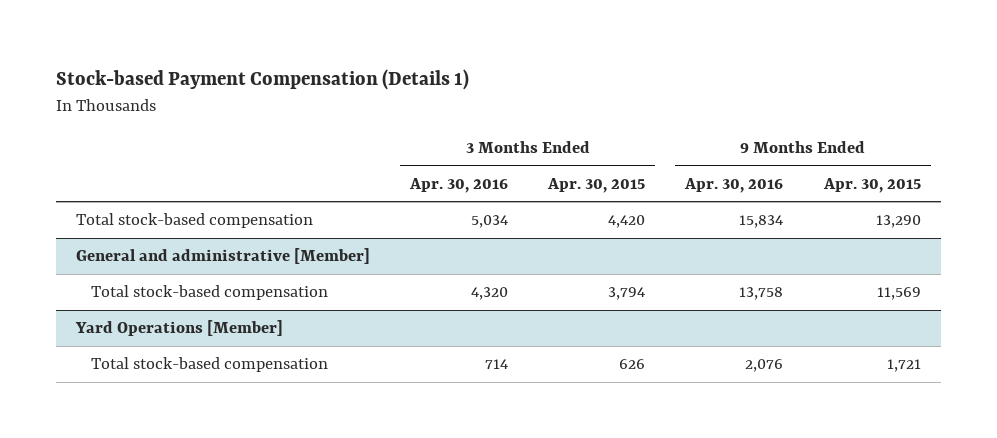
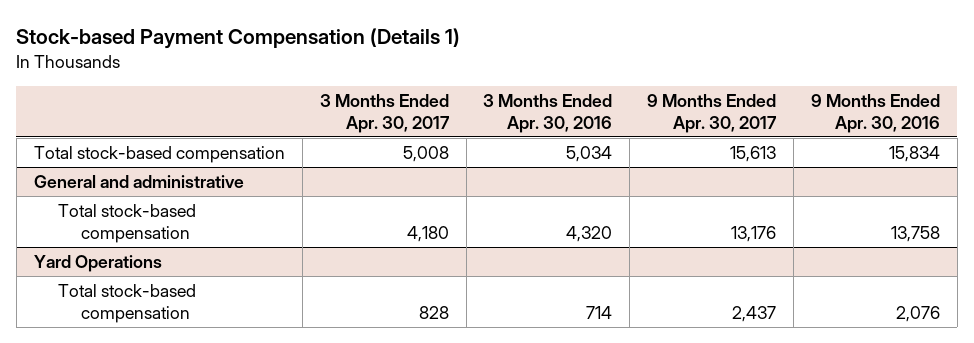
[547,177,646,193] Apr. 30, 2015 -> none
[822,177,921,193] Apr. 30, 2015 -> none
none -> [319,93,450,133] 3 Months Ended Apr. 30, 2017
none -> [647,93,778,133] 9 Months Ended Apr. 30, 2017
[75,248,370,265] General and administrative [Member] -> [33,175,244,189] General and administrative
[74,320,283,337] Yard Operations [Member] -> [33,255,162,273] Yard Operations

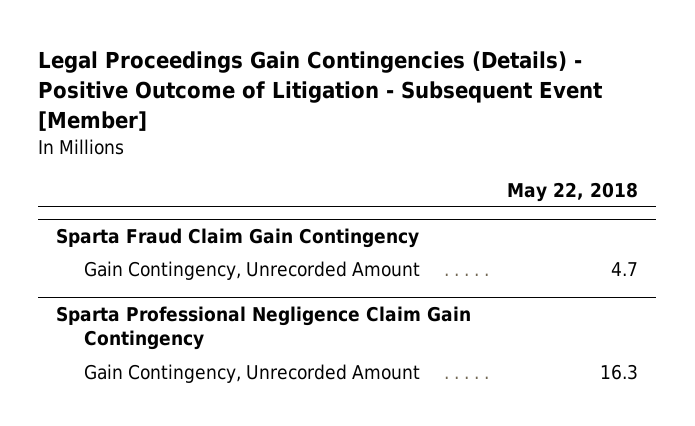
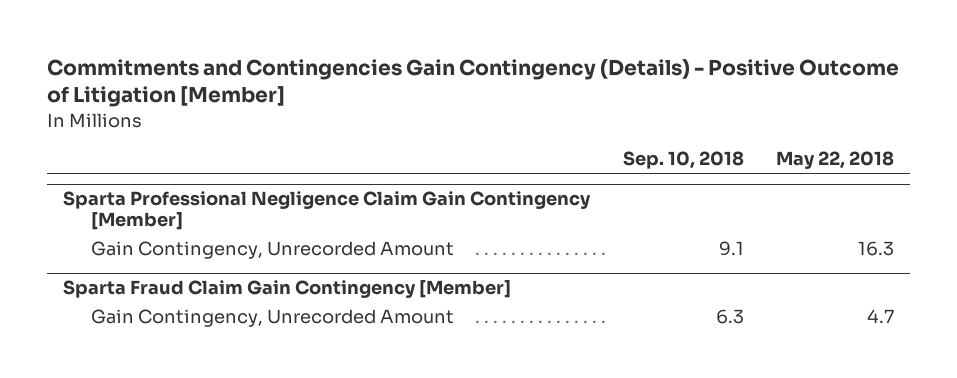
[38,51,604,131] Legal Proceedings Gain Contingencies (Details) - Positive Outcome of Litigation - Subsequent Event [Member] -> [46,58,899,108] Commitments and Contingencies Gain Contingency (Details) - Positive Outcome of Litigation [Member]
none -> [622,151,744,170] Sep. 10, 2018
[56,227,420,248] Sparta Fraud Claim Gain Contingency -> none
[84,260,421,280] Gain Contingency, Unrecorded Amount -> none
[56,305,472,351] Sparta Professional Negligence Claim Gain Contingency -> [63,191,592,231] Sparta Professional Negligence Claim Gain Contingency [Member]
none -> [63,280,512,299] Sparta Fraud Claim Gain Contingency [Member]
none -> [91,308,455,327] Gain Contingency, Unrecorded Amount

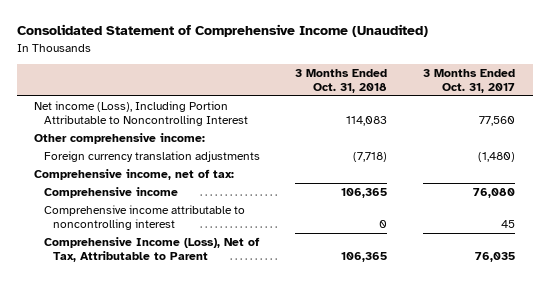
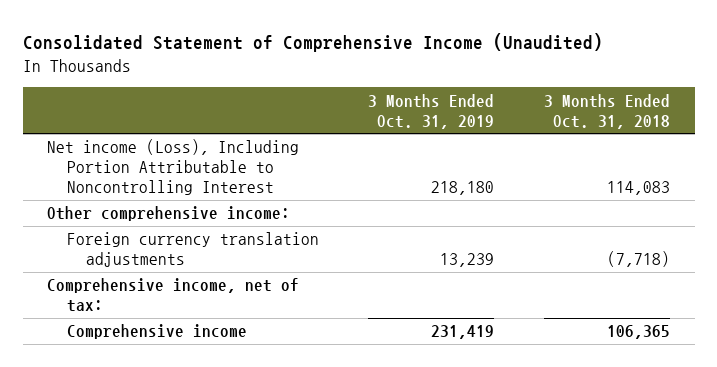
[422,68,515,94] 3 Months Ended Oct. 31, 2017 -> none
none -> [368,93,495,129] 3 Months Ended Oct. 31, 2019
[43,204,245,231] Comprehensive income attributable to noncontrolling interest -> none
[43,236,260,263] Comprehensive Income (Loss), Net of Tax, Attributable to Parent -> none

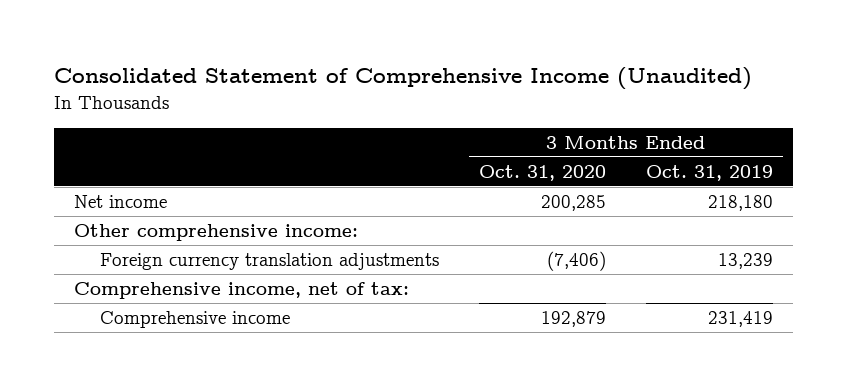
[544,93,671,129] 3 Months Ended Oct. 31, 2018 -> none
none -> [479,164,607,181] Oct. 31, 2020
[47,139,300,196] Net income (Loss), Including Portion Attributable to Noncontrolling Interest -> [73,194,167,208] Net income

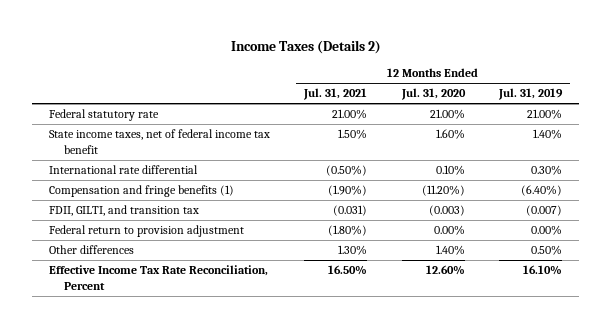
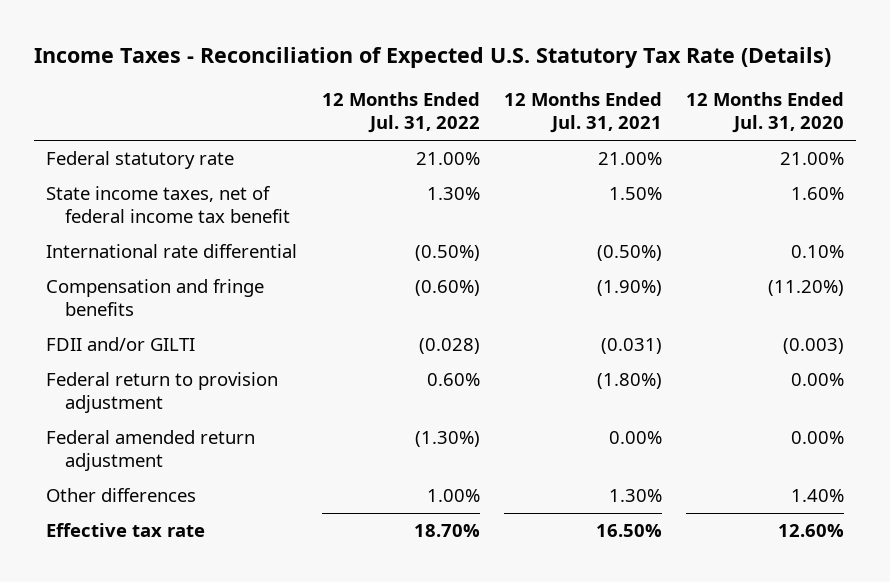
[230,39,381,54] Income Taxes (Details 2) -> [34,47,832,69] Income Taxes - Reconciliation of Expected U.S. Statutory Tax Rate (Details)
[497,88,563,101] Jul. 31, 2019 -> none
none -> [321,92,480,134] 12 Months Ended Jul. 31, 2022
[49,185,235,198] Compensation and fringe benefits (1) -> [46,279,265,317] Compensation and fringe benefits
[49,205,200,217] FDII, GILTI, and transition tax -> [46,337,196,352] FDII and/or GILTI
none -> [46,430,256,472] Federal amended return adjustment
[49,265,269,290] Effective Income Tax Rate Reconciliation, Percent -> [46,523,206,538] Effective tax rate

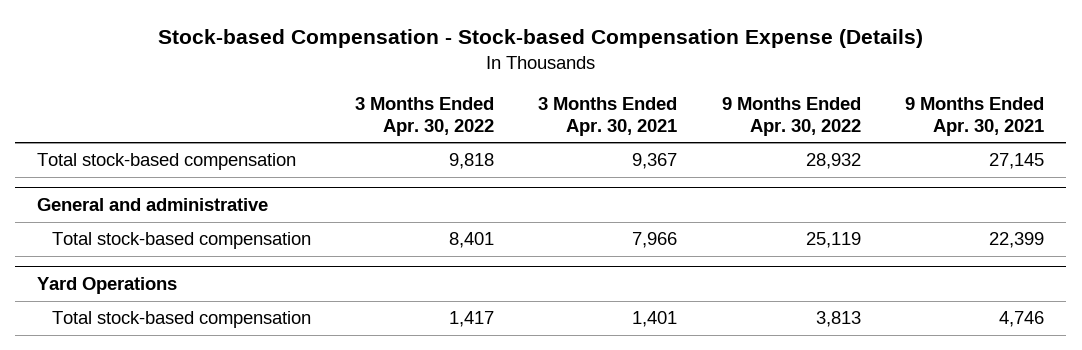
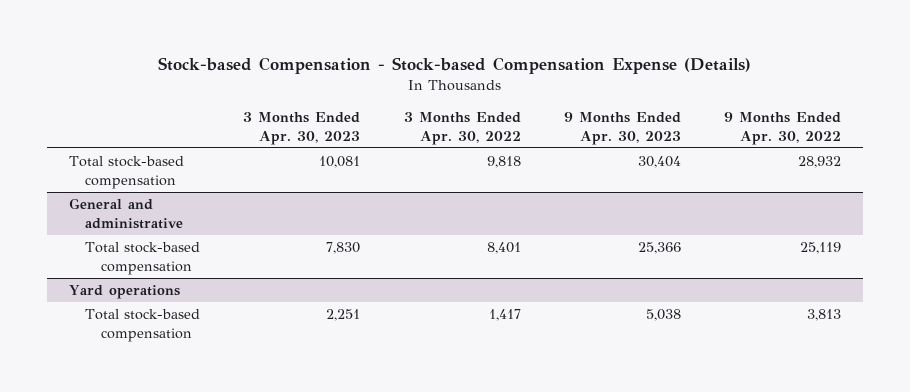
[538,97,678,136] 3 Months Ended Apr. 30, 2021 -> none
[905,97,1045,136] 9 Months Ended Apr. 30, 2021 -> none
none -> [243,111,361,145] 3 Months Ended Apr. 30, 2023
none -> [563,111,681,145] 9 Months Ended Apr. 30, 2023
[37,277,178,295] Yard Operations -> [68,285,180,300] Yard operations

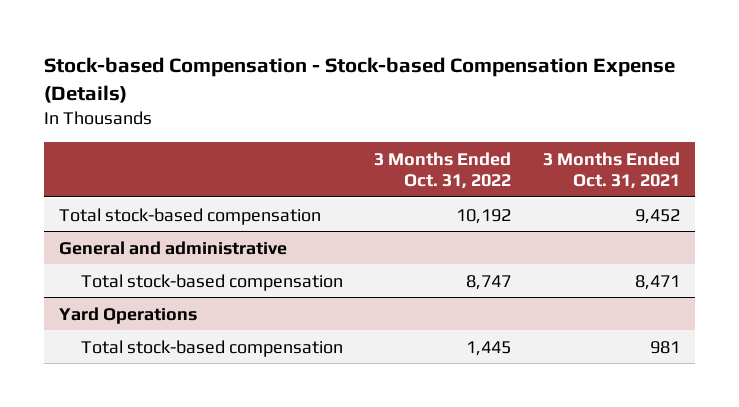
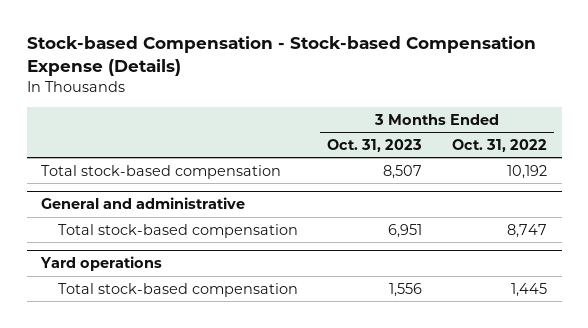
[542,151,680,189] 3 Months Ended Oct. 31, 2021 -> none
none -> [327,138,423,152] Oct. 31, 2023
[59,306,198,324] Yard Operations -> [40,256,163,272] Yard operations

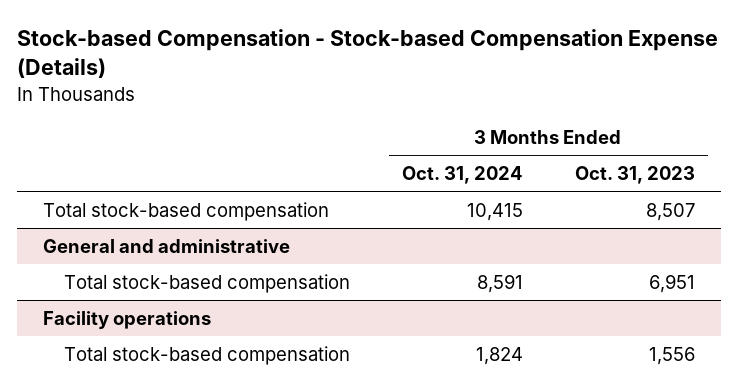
[451,138,547,152] Oct. 31, 2022 -> none
none -> [401,166,523,185] Oct. 31, 2024
[40,256,163,272] Yard operations -> [43,310,212,329] Facility operations

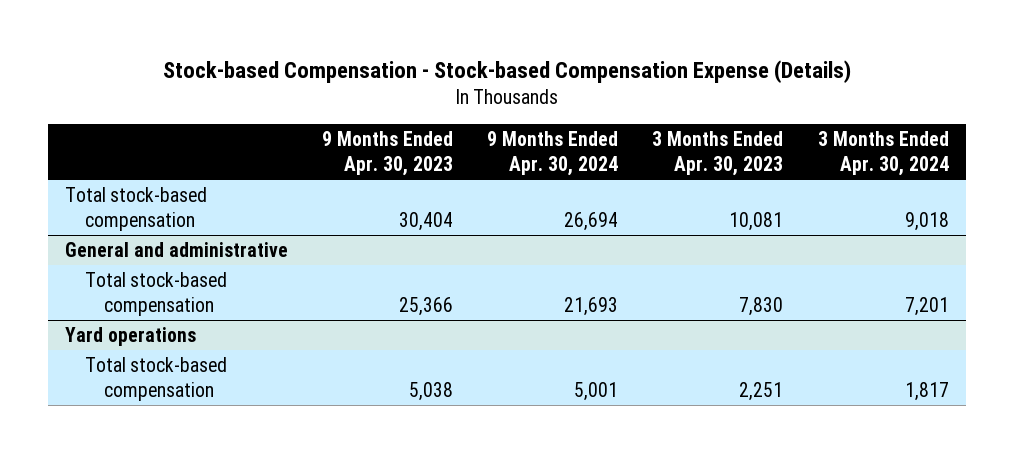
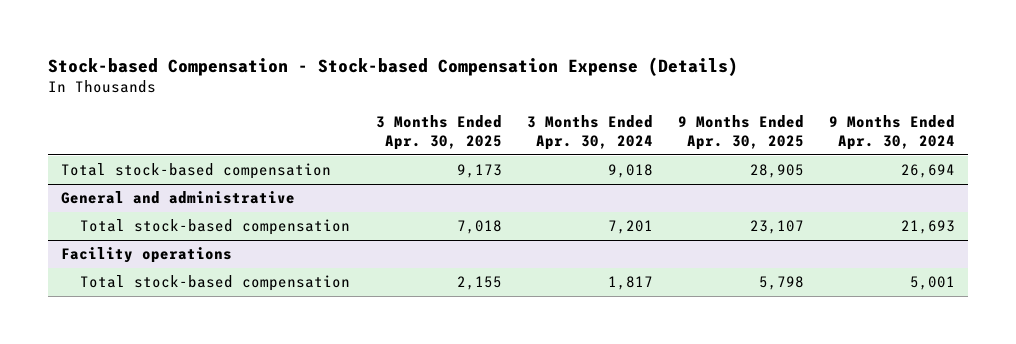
[322,130,454,176] 9 Months Ended Apr. 30, 2023 -> none
[652,130,784,176] 3 Months Ended Apr. 30, 2023 -> none
none -> [375,114,502,151] 3 Months Ended Apr. 30, 2025
none -> [678,114,805,151] 9 Months Ended Apr. 30, 2025
[65,327,197,347] Yard operations -> [60,247,232,264] Facility operations

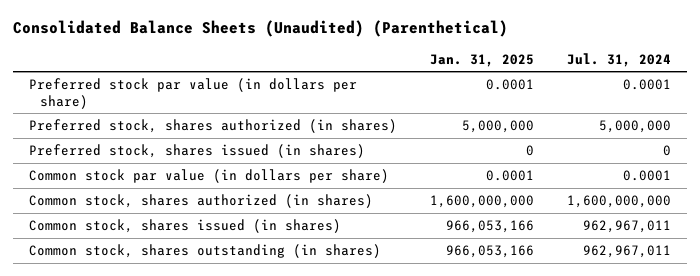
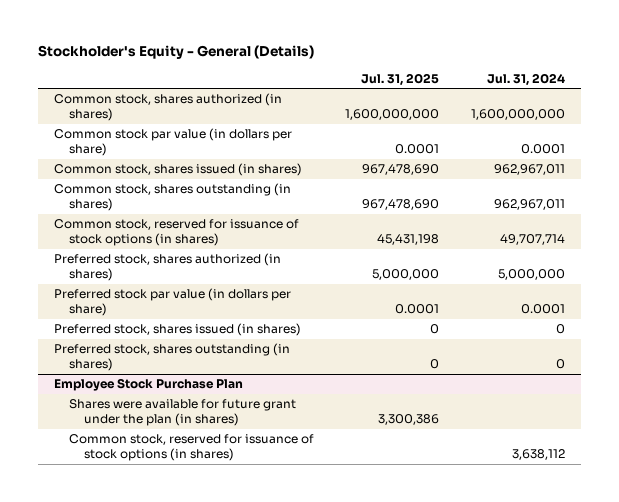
[12,20,508,38] Consolidated Balance Sheets (Unaudited) (Parenthetical) -> [37,45,314,60] Stockholder's Equity - General (Details)
[429,53,534,67] Jan. 31, 2025 -> none
none -> [361,72,440,86] Jul. 31, 2025
[29,169,390,184] Common stock par value (in dollars per share) -> [53,128,292,157] Common stock par value (in dollars per share)
none -> [53,219,299,247] Common stock, reserved for issuance of stock options (in shares)
[29,119,398,134] Preferred stock, shares authorized (in shares) -> [53,253,281,282] Preferred stock, shares authorized (in shares)
[29,78,358,109] Preferred stock par value (in dollars per share) -> [53,288,291,317] Preferred stock par value (in dollars per share)
[29,144,366,159] Preferred stock, shares issued (in shares) -> [53,323,301,337] Preferred stock, shares issued (in shares)
none -> [53,343,290,372] Preferred stock, shares outstanding (in shares)
none -> [53,378,243,392] Employee Stock Purchase Plan
none -> [68,399,296,427] Shares were available for future grant under the plan (in shares)
none -> [68,434,314,462] Common stock, reserved for issuance of stock options (in shares)

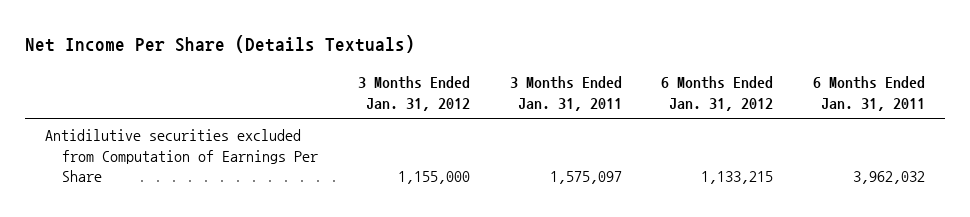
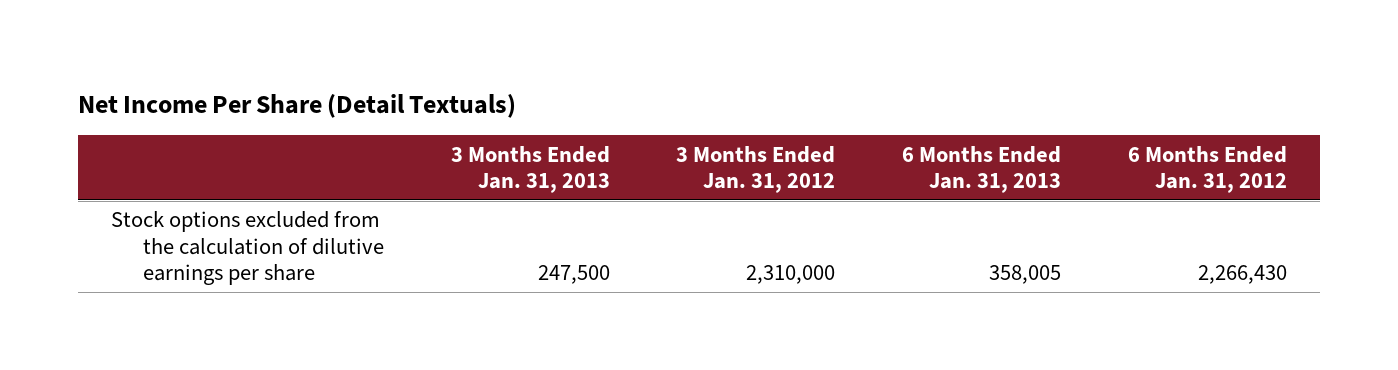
[24,34,415,53] Net Income Per Share (Details Textuals) -> [77,93,516,118] Net Income Per Share (Detail Textuals)
[509,75,622,111] 3 Months Ended Jan. 31, 2011 -> none
[813,75,926,111] 6 Months Ended Jan. 31, 2011 -> none
none -> [450,145,610,194] 3 Months Ended Jan. 31, 2013
none -> [902,145,1062,194] 6 Months Ended Jan. 31, 2013
[44,129,319,183] Antidilutive securities excluded from Computation of Earnings Per Share -> [111,211,384,286] Stock options excluded from the calculation of dilutive earnings per share
[398,171,471,185] 1,155,000 -> [746,265,836,285] 2,310,000
[701,171,774,185] 1,133,215 -> [1197,265,1287,285] 2,266,430

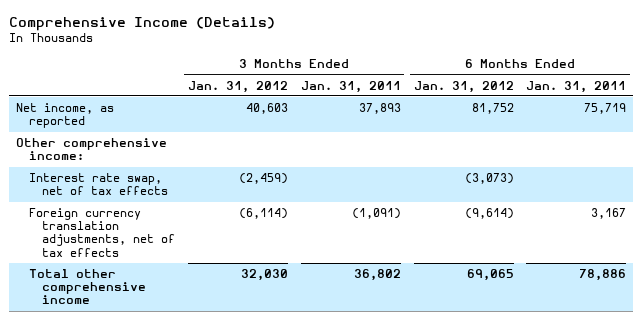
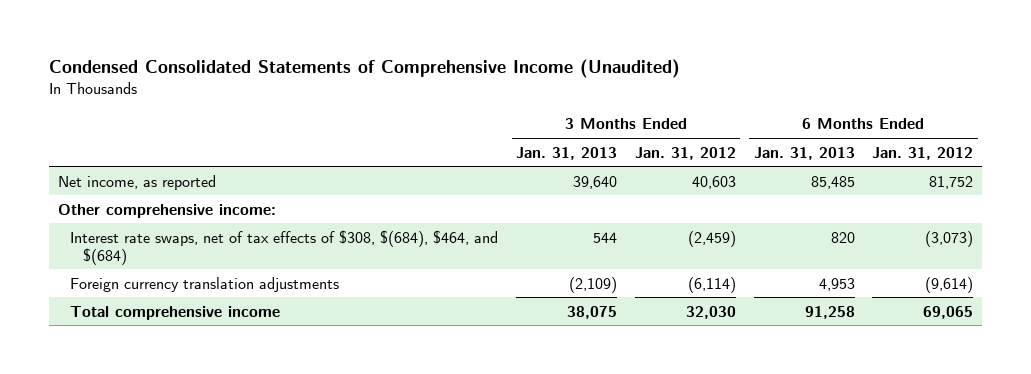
[9,16,276,31] Comprehensive Income (Details) -> [49,59,681,79] Condensed Consolidated Statements of Comprehensive Income (Unaudited)
[300,80,401,93] Jan. 31, 2011 -> none
[526,80,627,93] Jan. 31, 2011 -> none
none -> [516,146,618,160] Jan. 31, 2013
none -> [753,146,855,160] Jan. 31, 2013
[28,172,168,196] Interest rate swap, net of tax effects -> [70,229,499,265] Interest rate swaps, net of tax effects of $308, $(684), $464, and $(684)
[28,207,175,257] Foreign currency translation adjustments, net of tax effects -> [70,276,340,292] Foreign currency translation adjustments
[28,268,146,305] Total other comprehensive income -> [70,305,281,320] Total comprehensive income

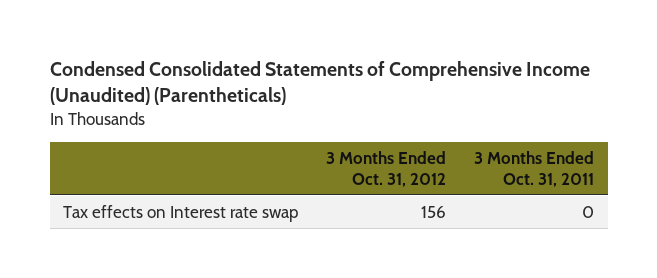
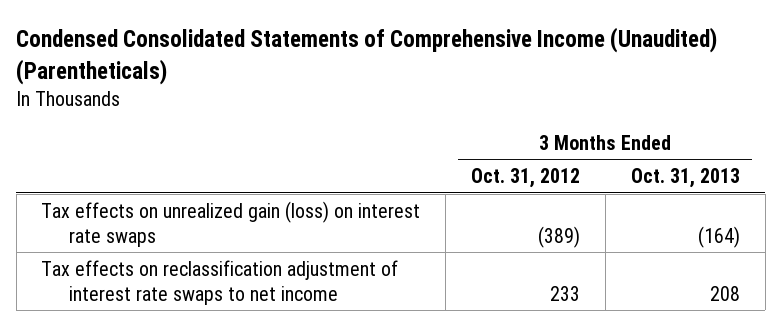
[473,151,594,187] 3 Months Ended Oct. 31, 2011 -> none
none -> [630,168,740,189] Oct. 31, 2013
[63,204,299,222] Tax effects on Interest rate swap -> [41,200,421,247] Tax effects on unrealized gain (loss) on interest rate swaps
[421,205,447,218] 156 -> [538,225,581,248] (389)
none -> [41,259,399,305] Tax effects on reclassification adjustment of interest rate swaps to net income

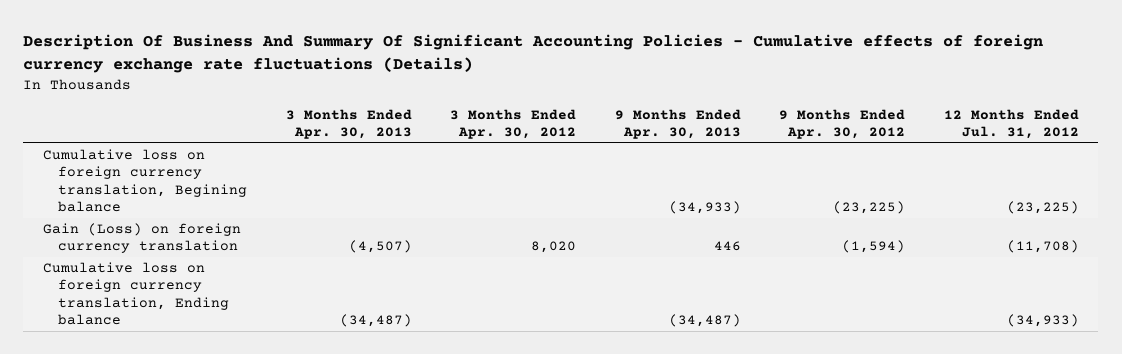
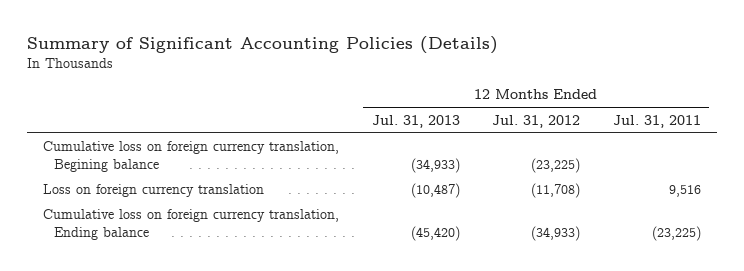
[23,34,1044,73] Description Of Business And Summary Of Significant Accounting Policies - Cumulative effects of foreign currency exchange rate fluctuations (Details) -> [26,35,498,54] Summary of Significant Accounting Policies (Details)
[285,108,412,139] 3 Months Ended Apr. 30, 2013 -> none
[450,108,577,139] 3 Months Ended Apr. 30, 2012 -> none
[614,108,741,139] 9 Months Ended Apr. 30, 2013 -> none
[779,108,906,139] 9 Months Ended Apr. 30, 2012 -> none
none -> [371,114,460,128] Jul. 31, 2013
none -> [613,114,702,128] Jul. 31, 2011
[42,223,241,254] Gain (Loss) on foreign currency translation -> [42,183,264,197] Loss on foreign currency translation

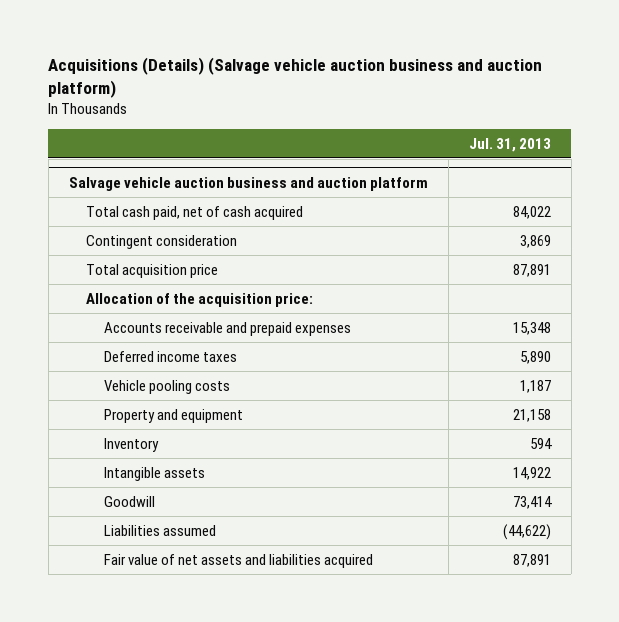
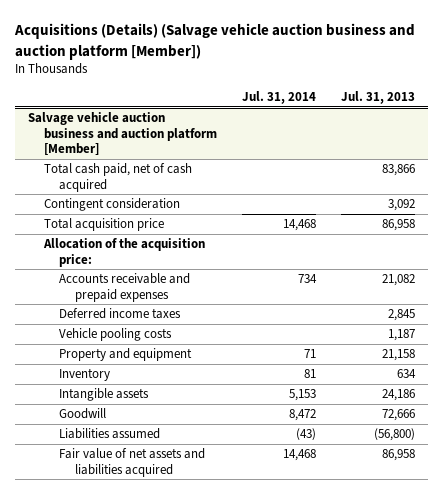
[48,57,543,99] Acquisitions (Details) (Salvage vehicle auction business and auction platform) -> [14,23,416,60] Acquisitions (Details) (Salvage vehicle auction business and auction platform [Member])
none -> [241,90,316,104] Jul. 31, 2014
[68,176,428,191] Salvage vehicle auction business and auction platform -> [27,112,217,155] Salvage vehicle auction business and auction platform [Member]
[512,205,551,219] 84,022 -> [381,164,415,177] 83,866
[519,234,551,248] 3,869 -> [387,199,415,212] 3,092
[512,263,551,277] 87,891 -> [381,219,415,232] 86,958
[512,321,551,335] 15,348 -> [381,274,415,287] 21,082
[519,350,551,364] 5,890 -> [387,309,415,322] 2,845
[529,437,552,449] 594 -> [396,369,416,379] 634
[512,466,551,480] 14,922 -> [381,389,415,402] 24,186
[512,495,552,509] 73,414 -> [381,409,415,422] 72,666
[502,523,551,540] (44,622) -> [373,428,415,442] (56,800)
[512,553,551,567] 87,891 -> [381,449,415,462] 86,958

